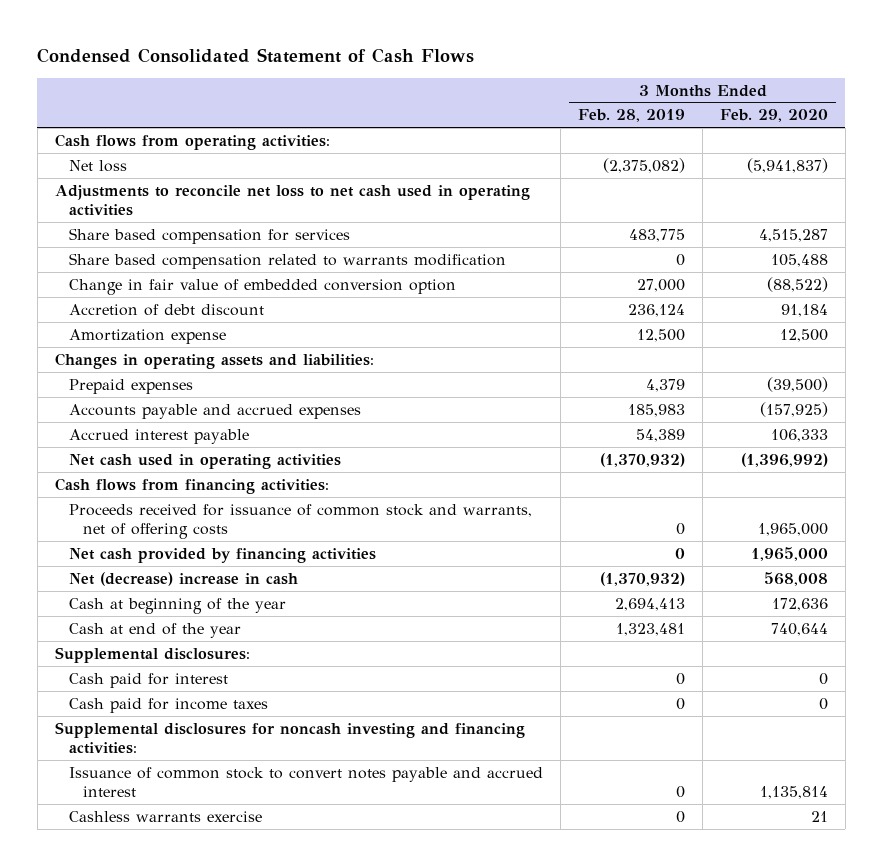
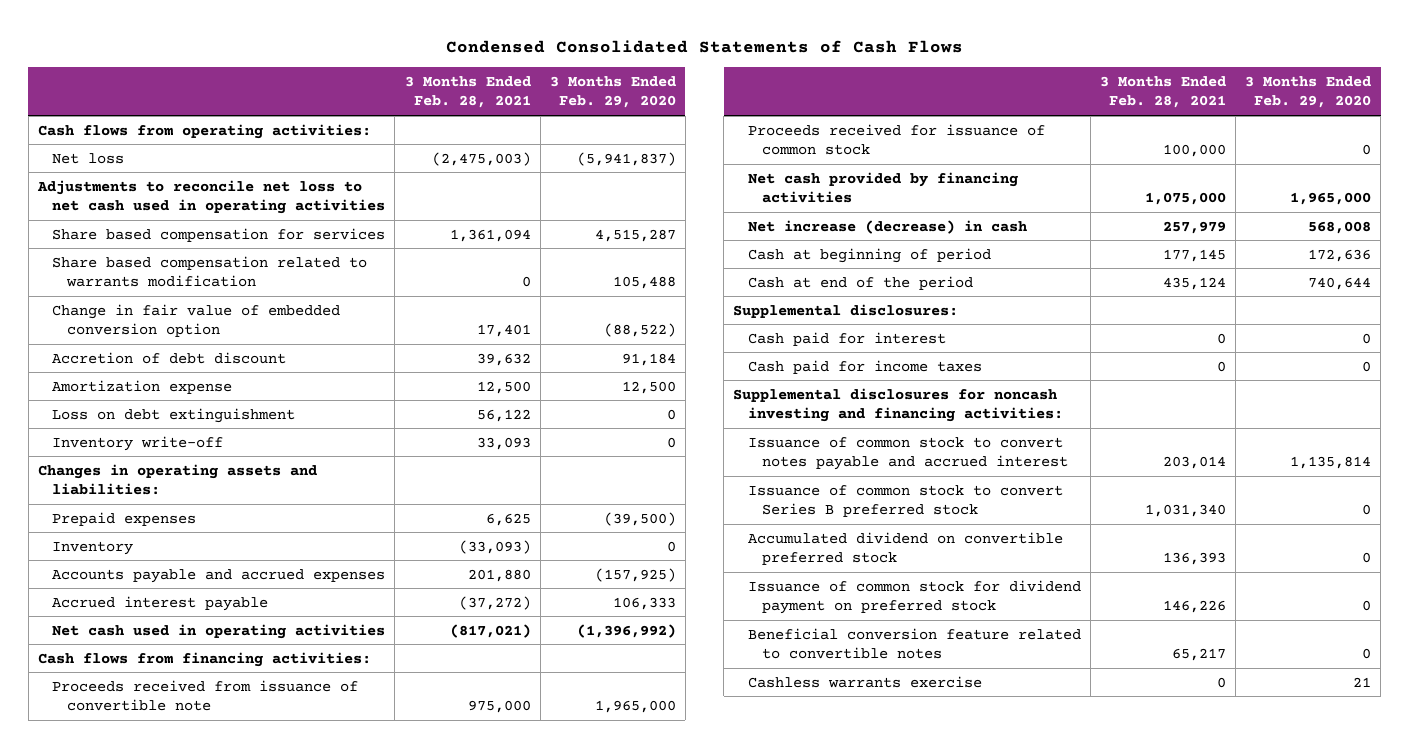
[37,47,475,63] Condensed Consolidated Statement of Cash Flows -> [445,40,963,54] Condensed Consolidated Statements of Cash Flows
[577,109,685,123] Feb. 28, 2019 -> none
none -> [404,76,531,109] 3 Months Ended Feb. 28, 2021
none -> [52,407,296,423] Loss on debt extinguishment
none -> [52,435,224,451] Inventory write-off
none -> [52,540,134,555] Inventory
[68,503,532,539] Proceeds received for issuance of common stock and warrants, net of offering costs -> [52,679,359,711] Proceeds received from issuance of convertible note
none -> [747,123,1045,155] Proceeds received for issuance of common stock
[68,571,298,586] Net (decrease) increase in cash -> [747,219,1027,234] Net increase (decrease) in cash
[68,597,286,614] Cash at beginning of the year -> [747,247,991,263] Cash at beginning of period
[68,622,241,638] Cash at end of the year -> [747,275,973,290] Cash at end of the period
none -> [747,484,1063,517] Issuance of common stock to convert Series B preferred stock
none -> [747,531,1063,565] Accumulated dividend on convertible preferred stock
none -> [747,579,1081,614] Issuance of common stock for dividend payment on preferred stock
none -> [747,627,1081,659] Beneficial conversion feature related to convertible notes

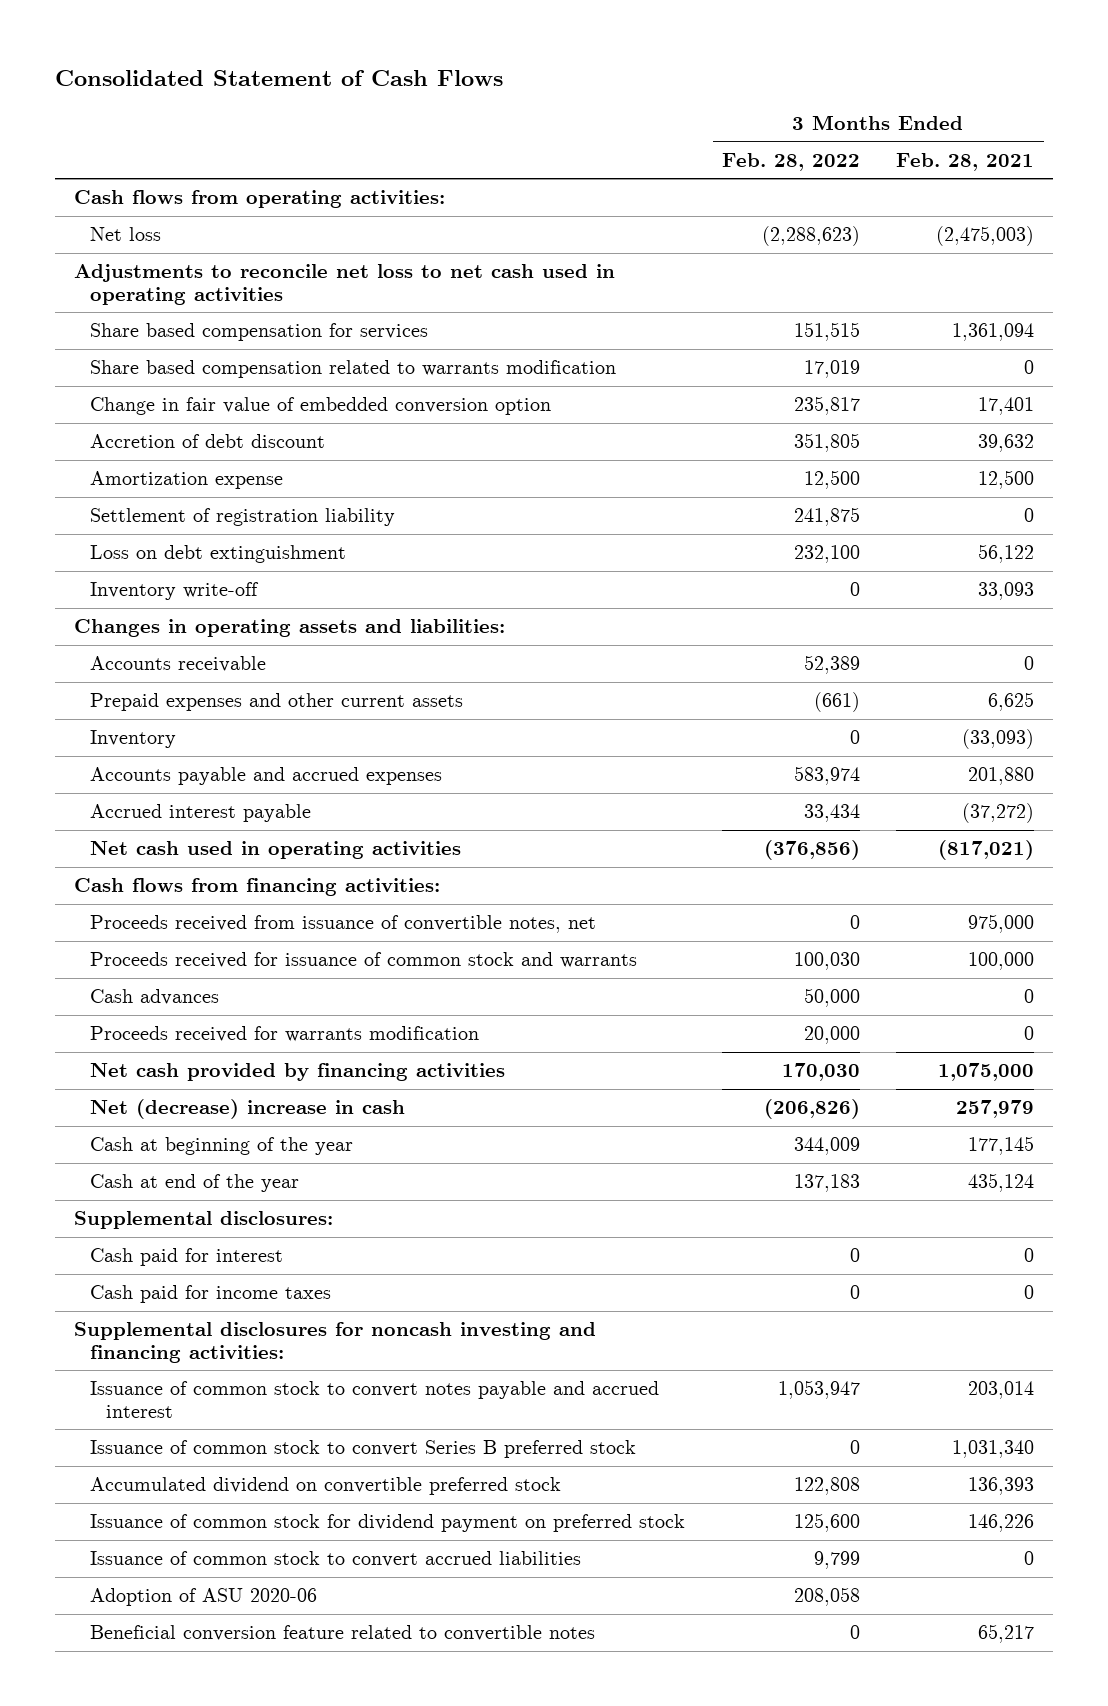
[445,40,963,54] Condensed Consolidated Statements of Cash Flows -> [55,69,504,86] Consolidated Statement of Cash Flows
[549,76,676,109] 3 Months Ended Feb. 29, 2020 -> none
none -> [721,152,860,171] Feb. 28, 2022
none -> [89,508,395,527] Settlement of registration liability
none -> [89,656,266,673] Accounts receivable
[52,511,197,526] Prepaid expenses -> [89,693,463,712] Prepaid expenses and other current assets
[52,679,359,711] Proceeds received from issuance of convertible note -> [89,915,596,934] Proceeds received from issuance of convertible notes, net
[747,123,1045,155] Proceeds received for issuance of common stock -> [89,952,637,969] Proceeds received for issuance of common stock and warrants
none -> [89,989,219,1006] Cash advances
none -> [89,1026,479,1043] Proceeds received for warrants modification
[747,219,1027,234] Net increase (decrease) in cash -> [89,1099,405,1120] Net (decrease) increase in cash
[747,247,991,263] Cash at beginning of period -> [89,1137,353,1156] Cash at beginning of the year
[747,275,973,290] Cash at end of the period -> [89,1174,299,1193] Cash at end of the year
none -> [89,1551,581,1568] Issuance of common stock to convert accrued liabilities
none -> [89,1588,317,1607] Adoption of ASU 2020-06
[747,675,982,688] Cashless warrants exercise -> none

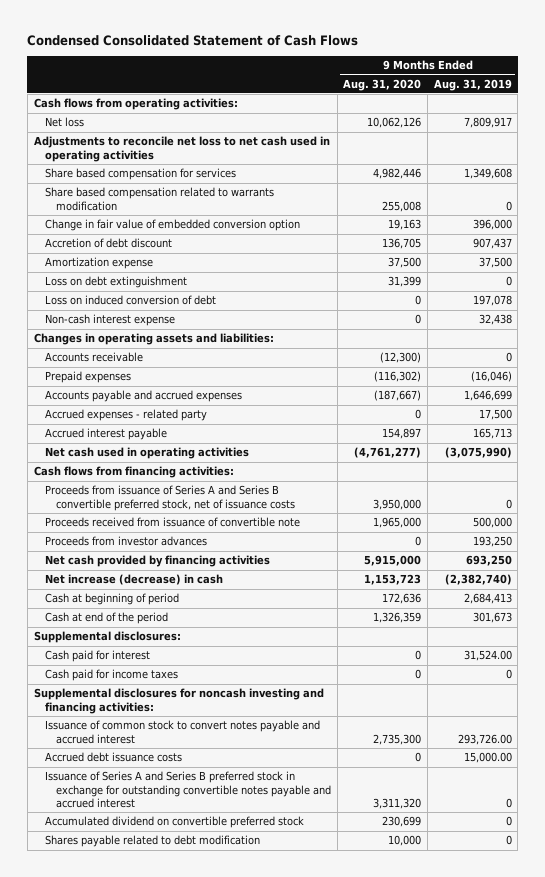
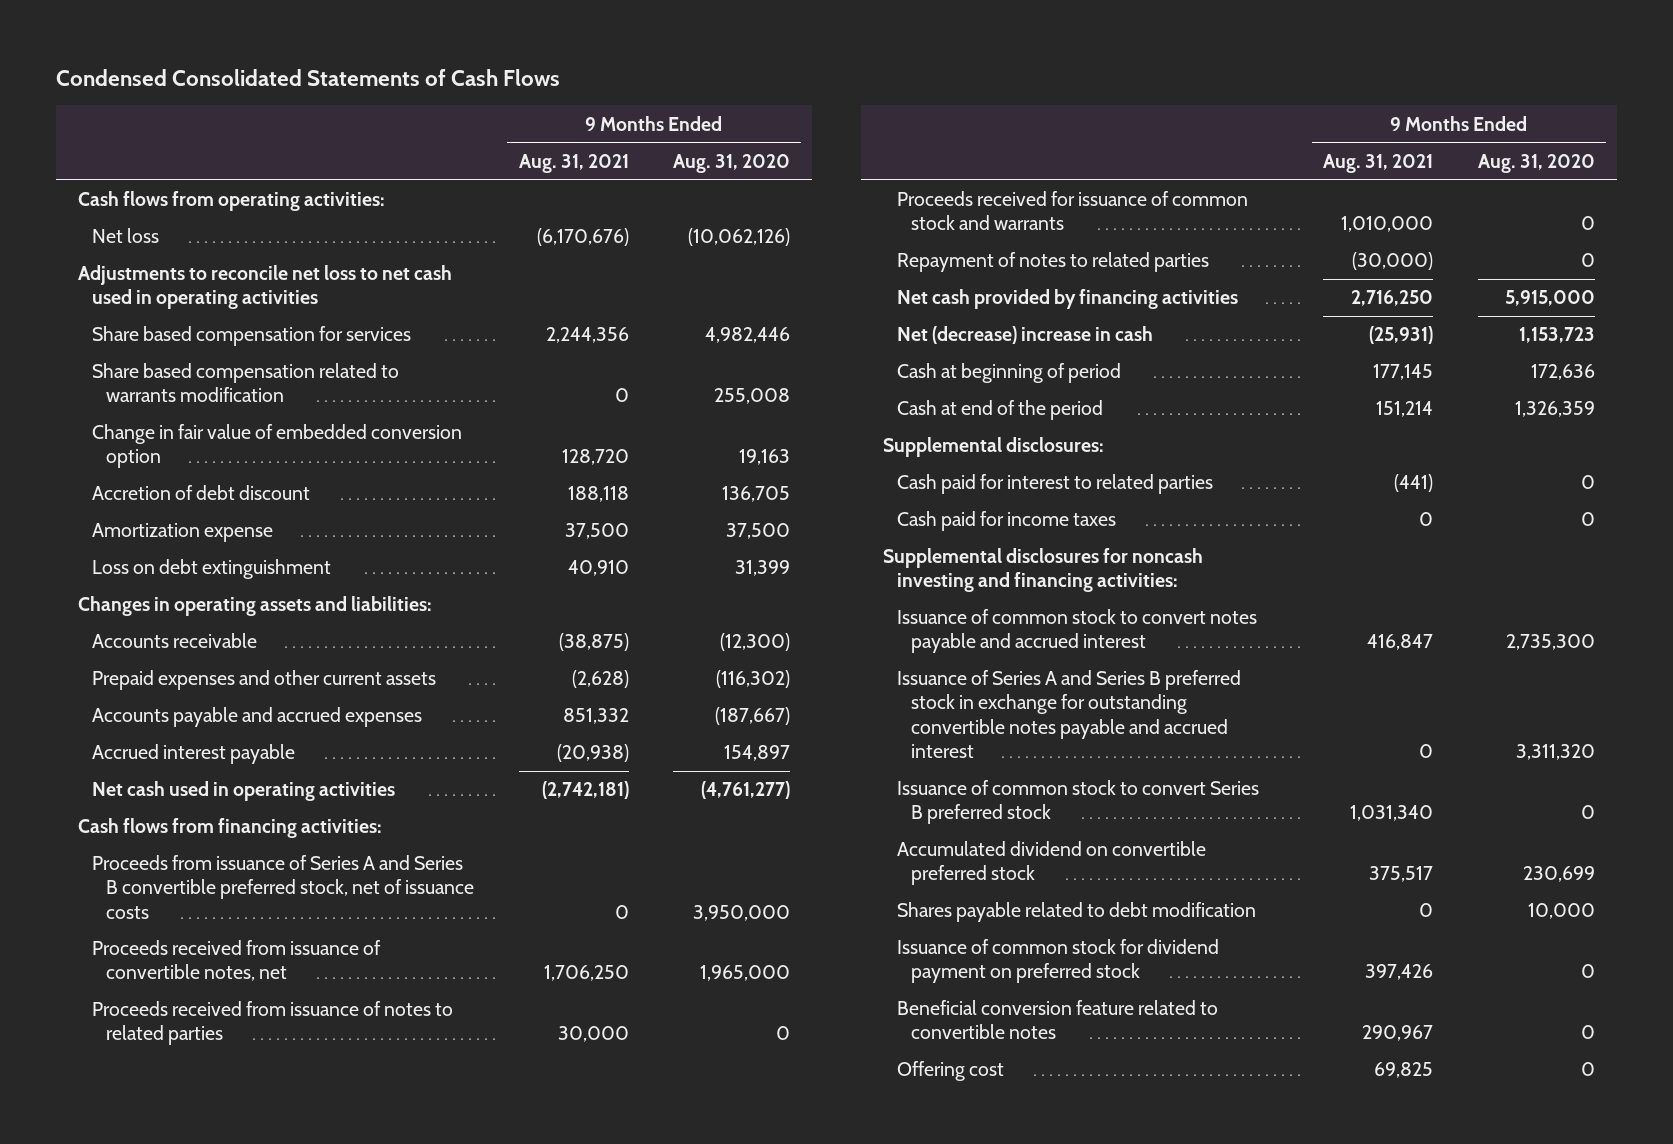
[27,34,359,46] Condensed Consolidated Statement of Cash Flows -> [56,69,561,87] Condensed Consolidated Statements of Cash Flows
[433,78,512,91] Aug. 31, 2019 -> none
none -> [518,153,629,173] Aug. 31, 2021
[367,117,422,129] 10,062,126 -> [688,228,791,247] (10,062,126)
[44,295,216,306] Loss on induced conversion of debt -> none
[44,314,175,327] Non-cash interest expense -> none
[44,371,131,384] Prepaid expenses -> [92,670,437,691] Prepaid expenses and other current assets
[44,409,207,422] Accrued expenses - related party -> none
[44,536,207,547] Proceeds from investor advances -> none
[44,517,300,528] Proceeds received from issuance of convertible note -> [92,940,382,982] Proceeds received from issuance of convertible notes, net
none -> [92,1001,454,1046] Proceeds received from issuance of notes to related parties
none -> [896,191,1248,231] Proceeds received for issuance of common stock and warrants
none -> [896,252,1209,273] Repayment of notes to related parties
[44,574,223,586] Net increase (decrease) in cash -> [896,326,1153,345] Net (decrease) increase in cash
[44,650,150,663] Cash paid for interest -> [896,474,1213,495] Cash paid for interest to related parties
[44,752,182,763] Accrued debt issuance costs -> none
none -> [896,780,1259,825] Issuance of common stock to convert Series B preferred stock
none -> [896,939,1219,984] Issuance of common stock for dividend payment on preferred stock
none -> [896,1000,1218,1040] Beneficial conversion feature related to convertible notes
none -> [896,1061,1004,1082] Offering cost

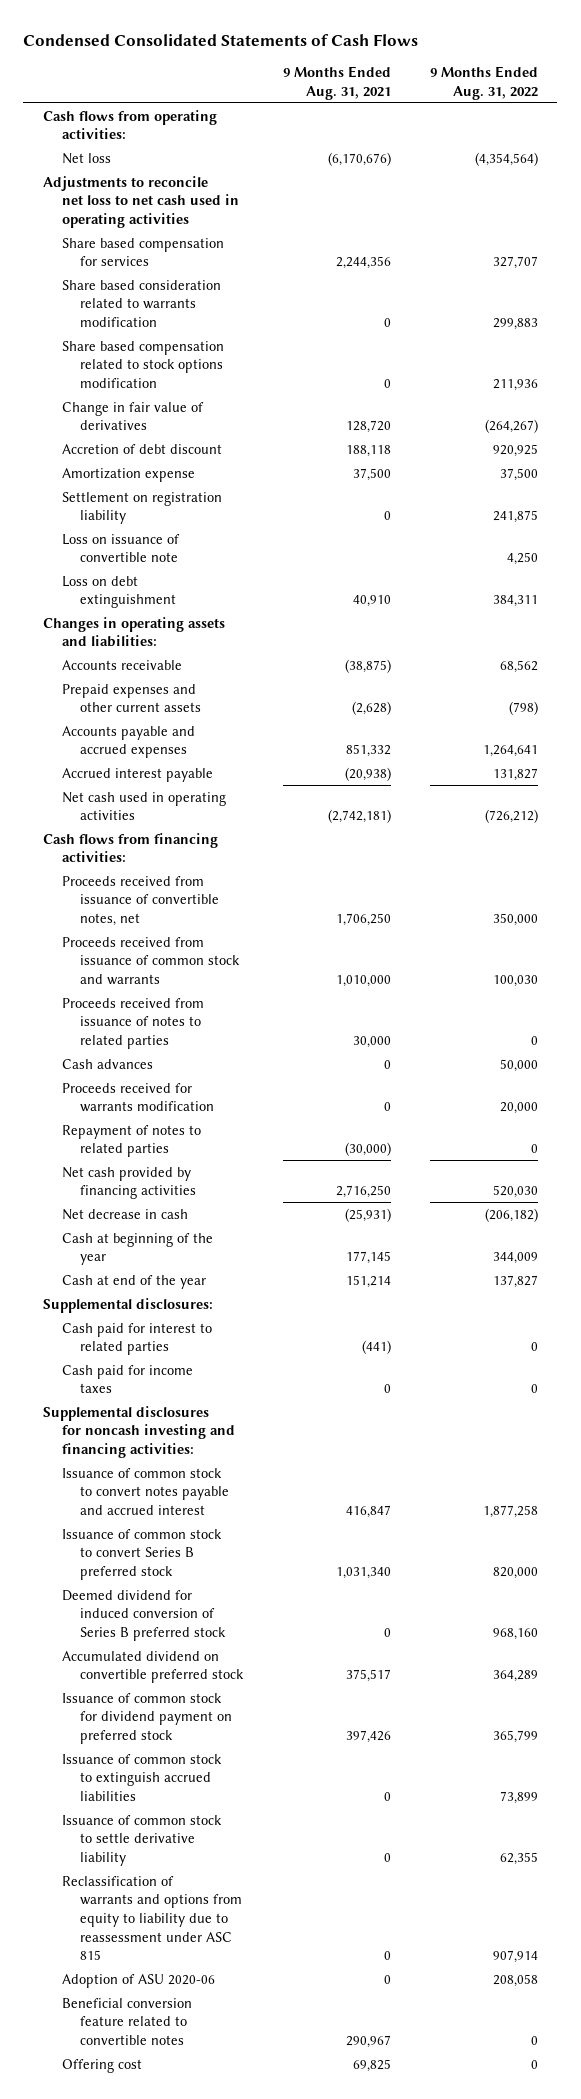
[673,153,791,173] Aug. 31, 2020 -> none
none -> [429,66,538,100] 9 Months Ended Aug. 31, 2022
[92,363,400,403] Share based compensation related to warrants modification -> [61,279,221,327] Share based consideration related to warrants modification
none -> [61,340,224,388] Share based compensation related to stock options modification
[92,424,463,469] Change in fair value of embedded conversion option -> [61,401,204,431] Change in fair value of derivatives
none -> [61,491,222,525] Settlement on registration liability
none -> [61,533,180,563] Loss on issuance of convertible note
[92,855,475,919] Proceeds from issuance of Series A and Series B convertible preferred stock, net of issuance costs -> none
none -> [61,936,241,985] Proceeds received from issuance of common stock and warrants
[896,191,1248,231] Proceeds received for issuance of common stock and warrants -> none
none -> [61,1058,153,1069] Cash advances
none -> [61,1082,215,1113] Proceeds received for warrants modification
[896,326,1153,345] Net (decrease) increase in cash -> [61,1208,188,1220] Net decrease in cash
[896,363,1121,384] Cash at beginning of period -> [61,1232,213,1266] Cash at beginning of the year
[896,400,1103,421] Cash at end of the period -> [61,1274,206,1289] Cash at end of the year
[896,670,1241,758] Issuance of Series A and Series B preferred stock in exchange for outstanding convertible notes payable and accrued interest -> none
none -> [61,1589,227,1641] Deemed dividend for induced conversion of Series B preferred stock
[896,902,1256,923] Shares payable related to debt modification -> none
none -> [61,1753,222,1801] Issuance of common stock to extinguish accrued liabilities
none -> [61,1814,222,1866] Issuance of common stock to settle derivative liability
none -> [61,1875,243,1961] Reclassification of warrants and options from equity to liability due to reassessment under ASC 815
none -> [61,1973,215,1988] Adoption of ASU 2020-06

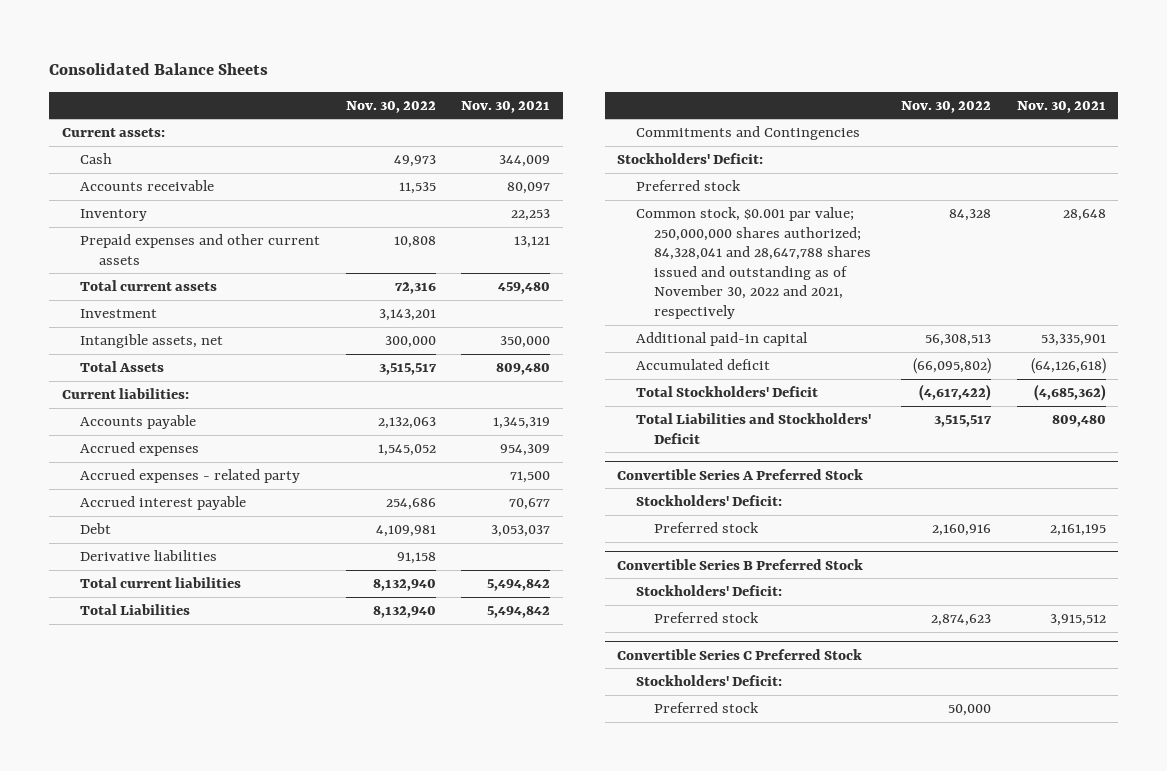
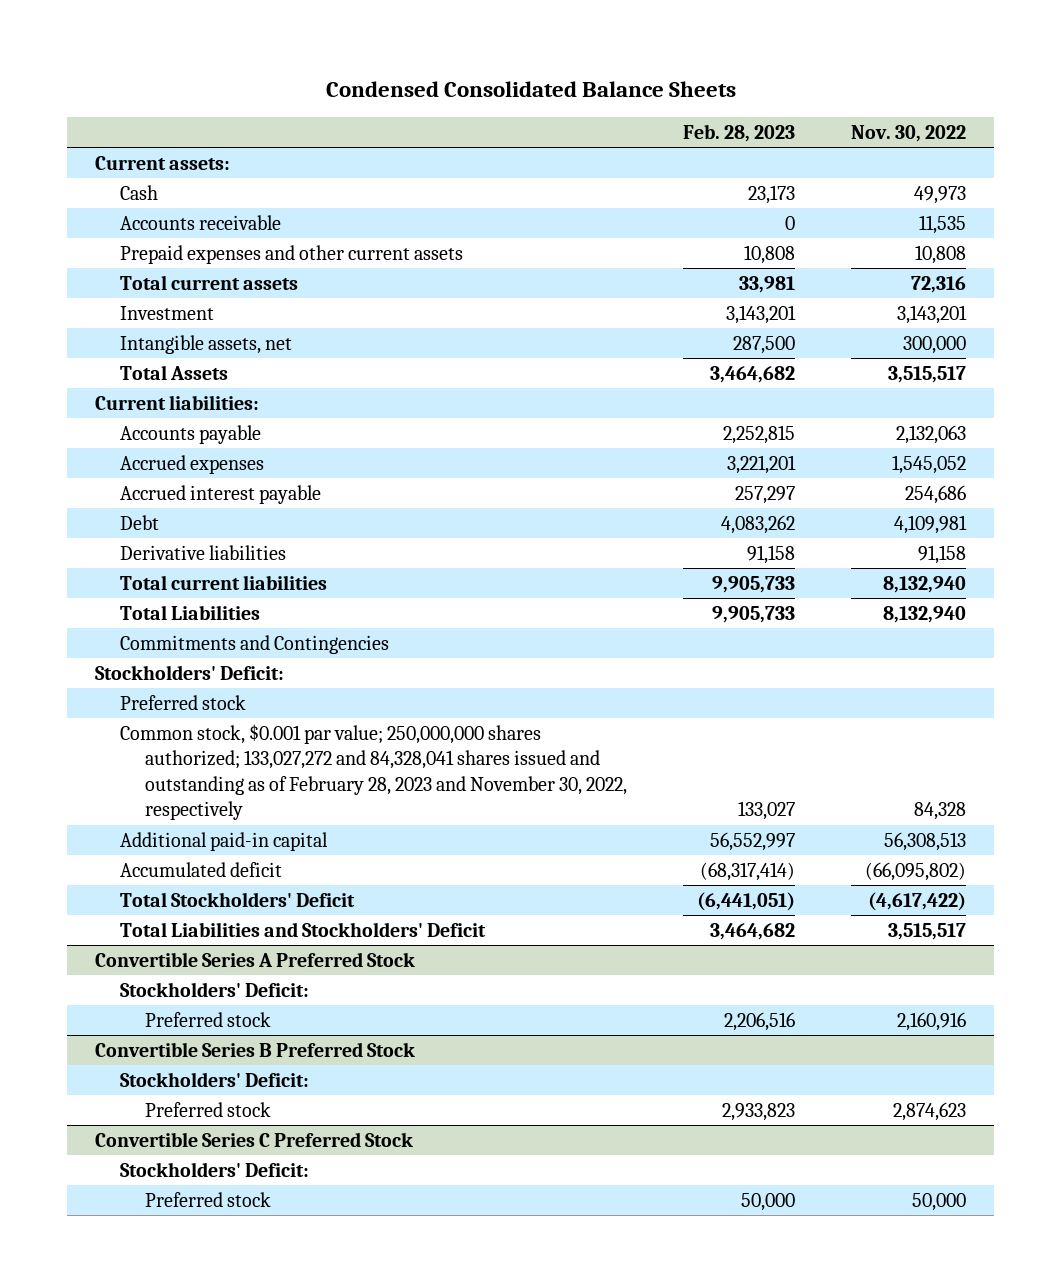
[48,62,268,75] Consolidated Balance Sheets -> [325,81,736,98] Condensed Consolidated Balance Sheets
[461,100,551,113] Nov. 30, 2021 -> none
none -> [682,123,795,142] Feb. 28, 2023
[80,209,148,222] Inventory -> none
[80,469,301,484] Accrued expenses - related party -> none
[635,207,872,320] Common stock, $0.001 par value; 250,000,000 shares authorized; 84,328,041 and 28,647,788 shares issued and outstanding as of November 30, 2022 and 2021, respectively -> [119,723,627,821] Common stock, $0.001 par value; 250,000,000 shares authorized; 133,027,272 and 84,328,041 shares issued and outstanding as of February 28, 2023 and November 30, 2022, respectively

